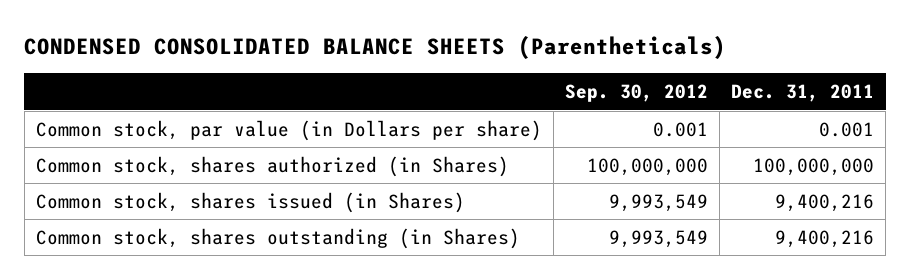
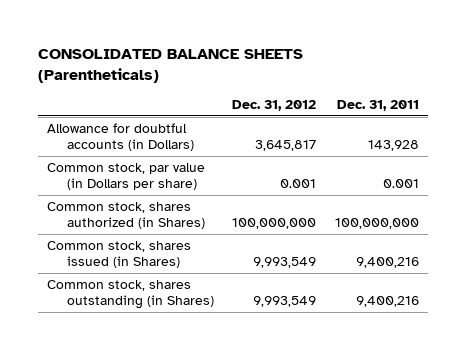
[24,36,727,60] CONDENSED CONSOLIDATED BALANCE SHEETS (Parentheticals) -> [37,48,303,83] CONSOLIDATED BALANCE SHEETS (Parentheticals)
[565,84,709,103] Sep. 30, 2012 -> none
none -> [232,99,317,111] Dec. 31, 2012
none -> [47,122,194,151] Allowance for doubtful accounts (in Dollars)

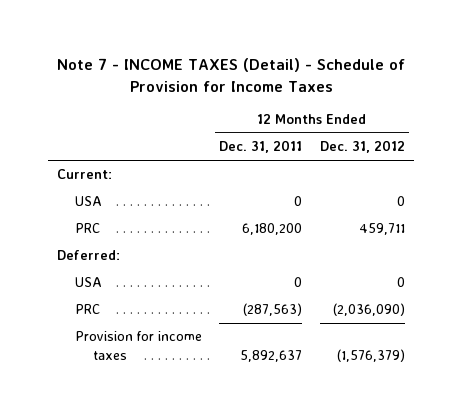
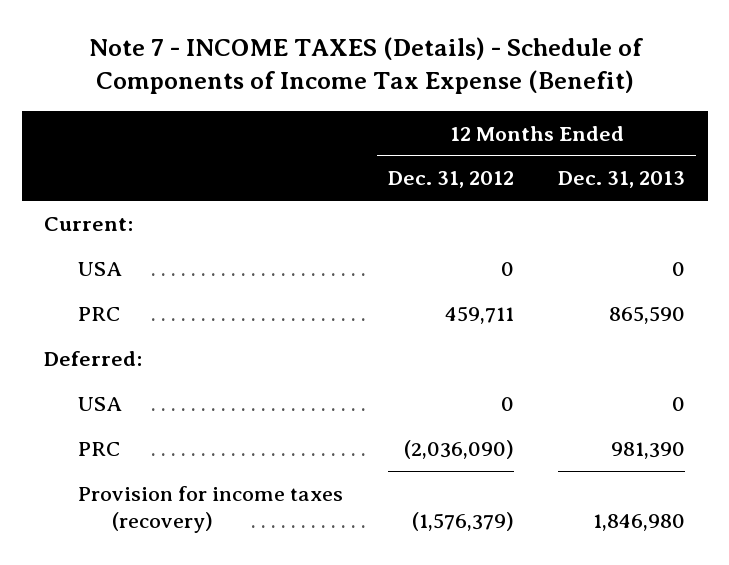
[56,57,405,92] Note 7 - INCOME TAXES (Detail) - Schedule of Provision for Income Taxes -> [88,36,643,95] Note 7 - INCOME TAXES (Details) - Schedule of Components of Income Tax Expense (Benefit)
[219,140,303,154] Dec. 31, 2011 -> none
none -> [558,171,686,189] Dec. 31, 2013
[74,331,202,360] Provision for income taxes -> [78,485,344,534] Provision for income taxes (recovery)

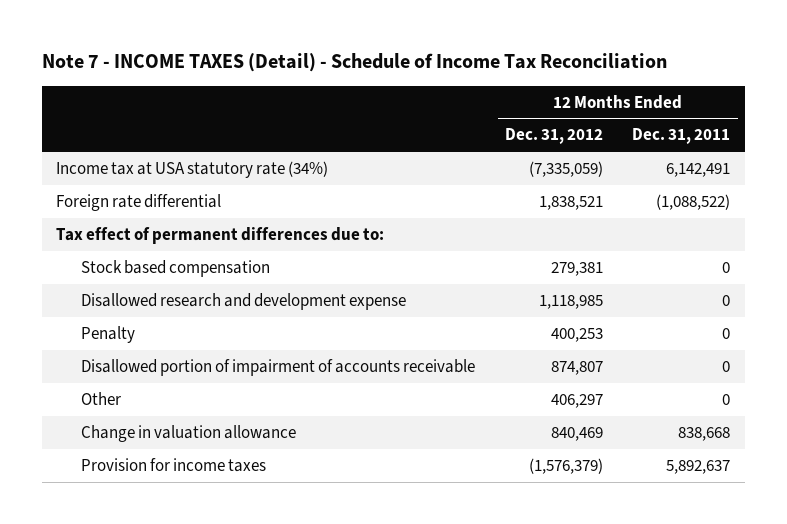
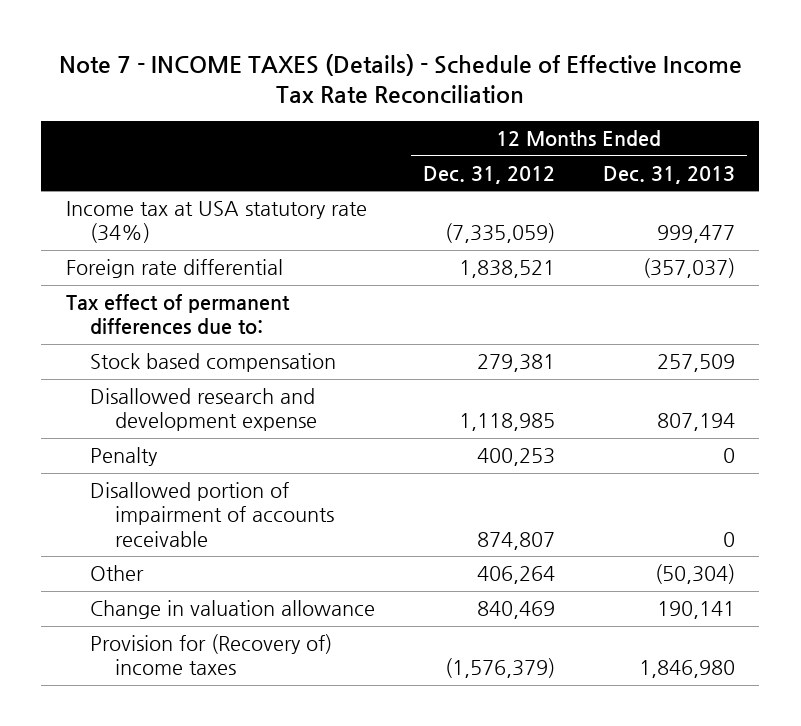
[41,53,667,73] Note 7 - INCOME TAXES (Detail) - Schedule of Income Tax Reconciliation -> [59,53,743,104] Note 7 - INCOME TAXES (Details) - Schedule of Effective Income Tax Rate Reconciliation
[632,128,731,145] Dec. 31, 2011 -> none
none -> [603,165,736,184] Dec. 31, 2013
[550,394,603,409] 406,297 -> [477,566,556,585] 406,264
[81,458,267,473] Provision for income taxes -> [90,634,333,676] Provision for (Recovery of) income taxes

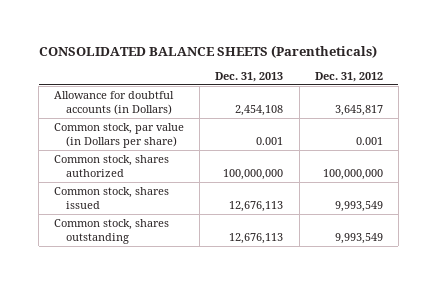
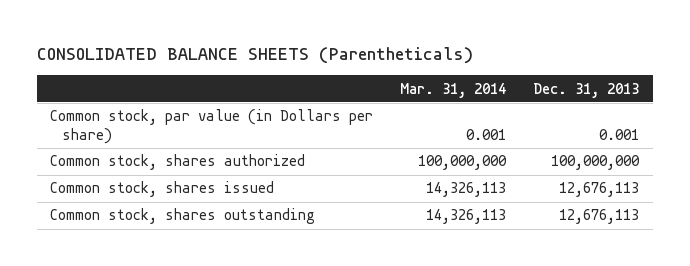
[314,71,383,82] Dec. 31, 2012 -> none
none -> [400,82,507,98] Mar. 31, 2014
[54,90,175,116] Allowance for doubtful accounts (in Dollars) -> none

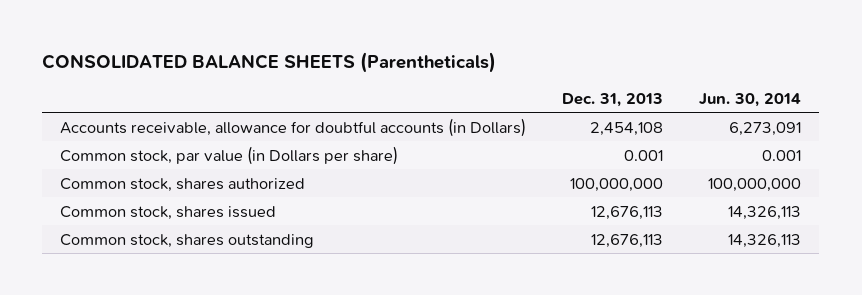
[400,82,507,98] Mar. 31, 2014 -> none
none -> [699,92,802,107] Jun. 30, 2014
none -> [60,117,527,137] Accounts receivable, allowance for doubtful accounts (in Dollars)

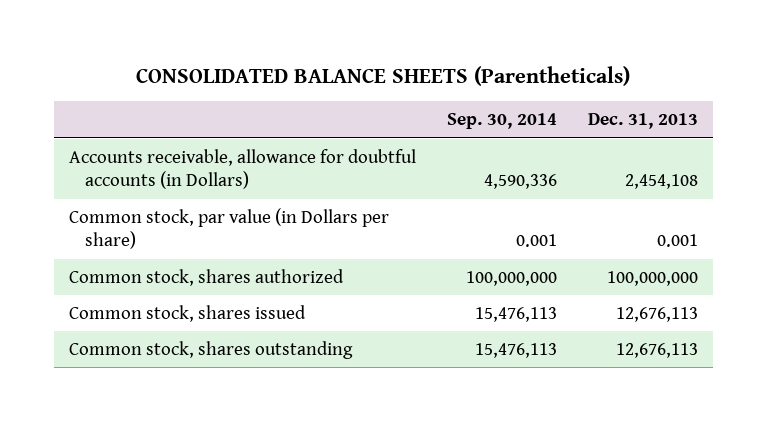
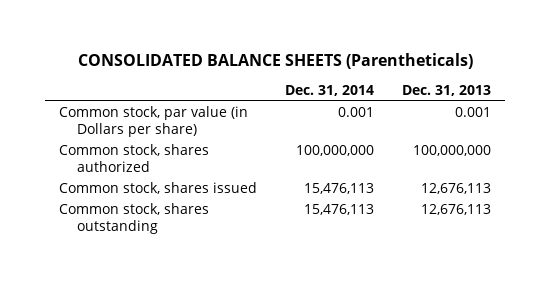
[446,113,557,130] Sep. 30, 2014 -> none
none -> [284,84,374,96] Dec. 31, 2014
[69,148,417,190] Accounts receivable, allowance for doubtful accounts (in Dollars) -> none

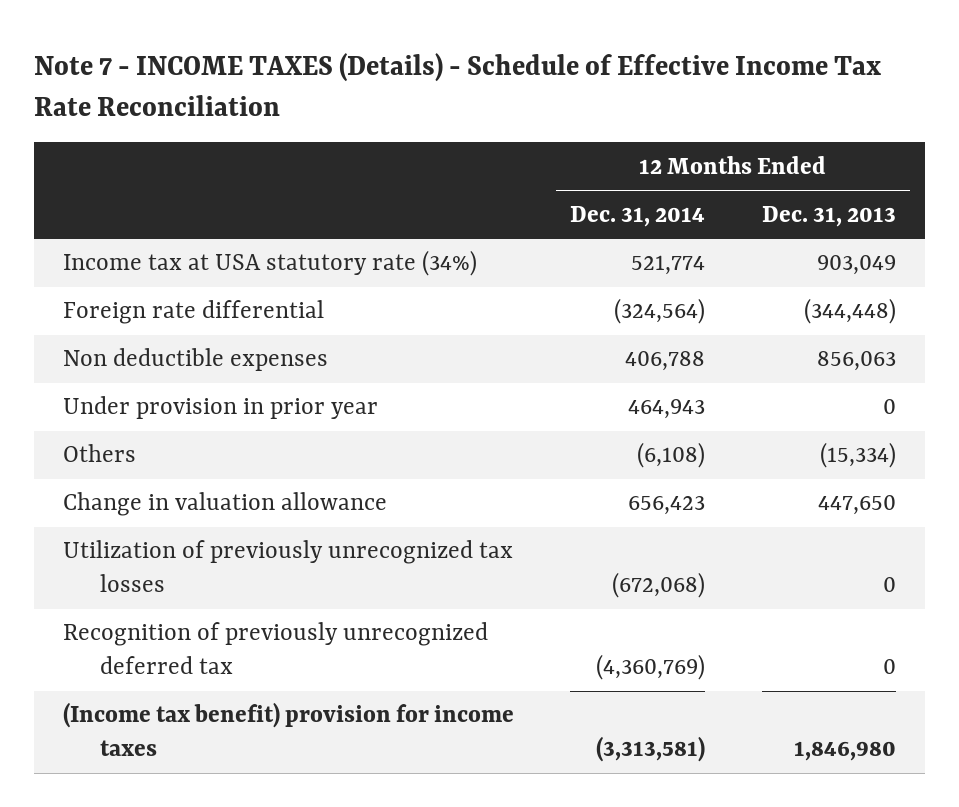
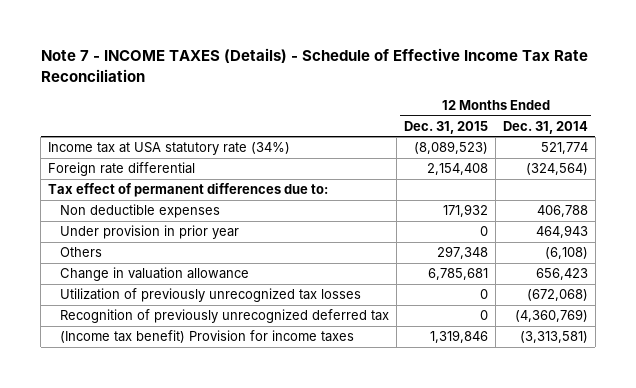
[762,205,897,227] Dec. 31, 2013 -> none
none -> [403,120,488,134] Dec. 31, 2015
none -> [48,183,329,198] Tax effect of permanent differences due to:
[62,702,514,757] (Income tax benefit) provision for income taxes -> [59,330,354,344] (Income tax benefit) Provision for income taxes

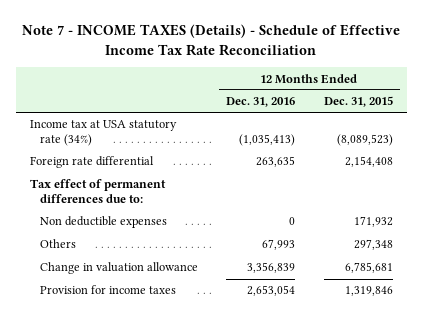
[502,120,588,134] Dec. 31, 2014 -> none
none -> [226,97,296,108] Dec. 31, 2016
[59,225,239,240] Under provision in prior year -> none
[59,288,361,303] Utilization of previously unrecognized tax losses -> none
[59,309,389,324] Recognition of previously unrecognized deferred tax -> none
[59,330,354,344] (Income tax benefit) Provision for income taxes -> [39,285,176,295] Provision for income taxes

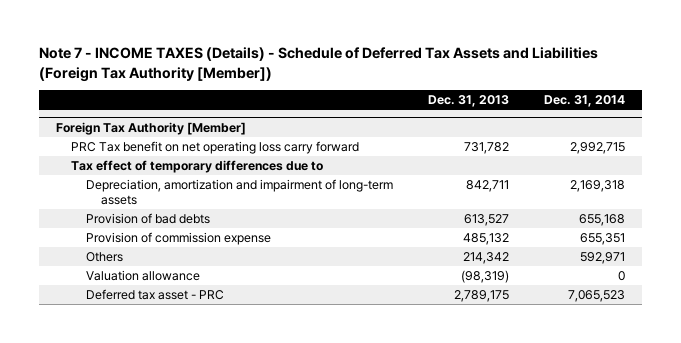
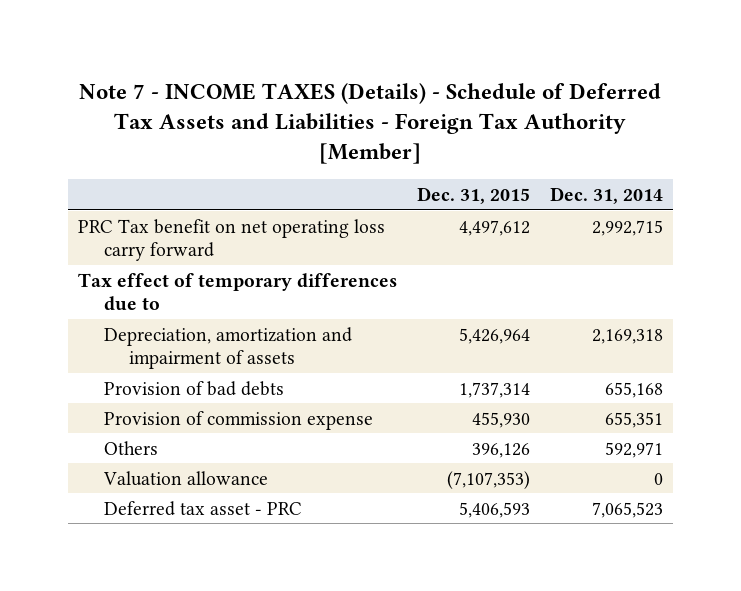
[38,47,598,82] Note 7 - INCOME TAXES (Details) - Schedule of Deferred Tax Assets and Liabilities (Foreign Tax Authority [Member]) -> [79,82,662,165] Note 7 - INCOME TAXES (Details) - Schedule of Deferred Tax Assets and Liabilities - Foreign Tax Authority [Member]
[428,95,510,108] Dec. 31, 2013 -> none
none -> [416,186,530,204] Dec. 31, 2015
[55,121,246,135] Foreign Tax Authority [Member] -> none
[86,179,394,206] Depreciation, amortization and impairment of long-term assets -> [103,326,352,370] Depreciation, amortization and impairment of assets

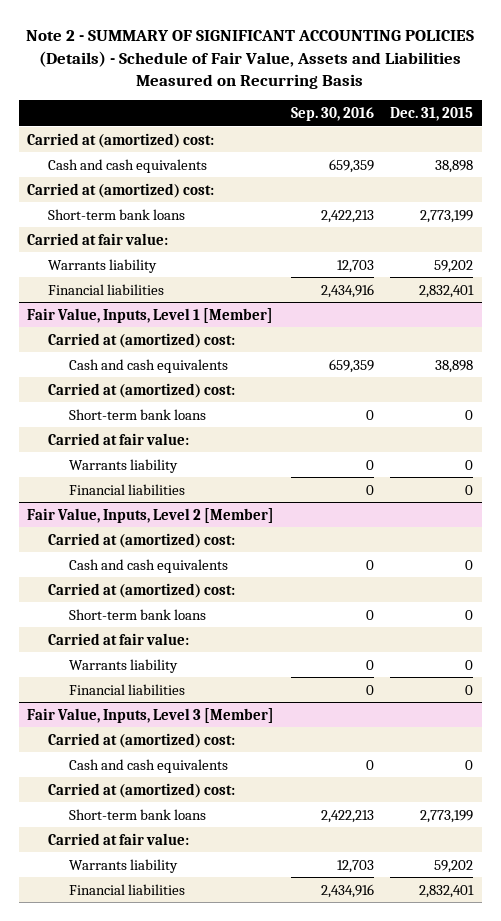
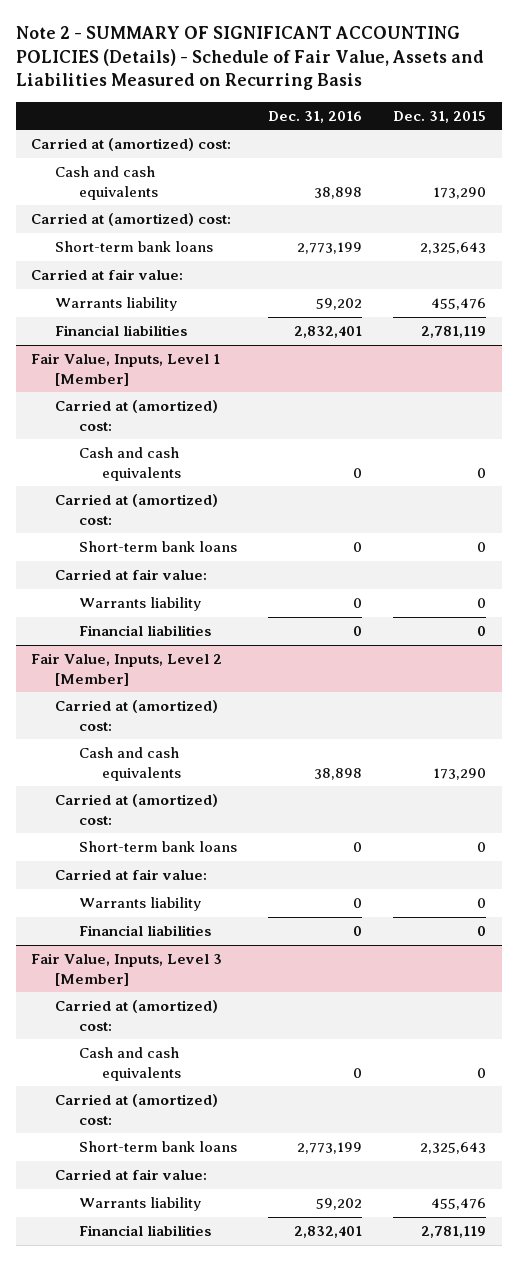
[290,106,374,121] Sep. 30, 2016 -> none
none -> [267,110,362,123] Dec. 31, 2016
[435,159,474,173] 38,898 -> [432,186,486,199] 173,290
[420,209,474,223] 2,773,199 -> [419,242,486,255] 2,325,643
[434,259,474,273] 59,202 -> [430,298,486,311] 455,476
[419,284,475,298] 2,832,401 -> [420,326,486,339] 2,781,119
[435,359,474,373] 38,898 -> [476,467,486,478] 0
[465,559,474,570] 0 -> [432,767,486,780] 173,290
[420,809,474,823] 2,773,199 -> [419,1142,486,1155] 2,325,643
[434,859,474,873] 59,202 -> [430,1198,486,1211] 455,476
[419,884,475,898] 2,832,401 -> [420,1226,486,1239] 2,781,119

